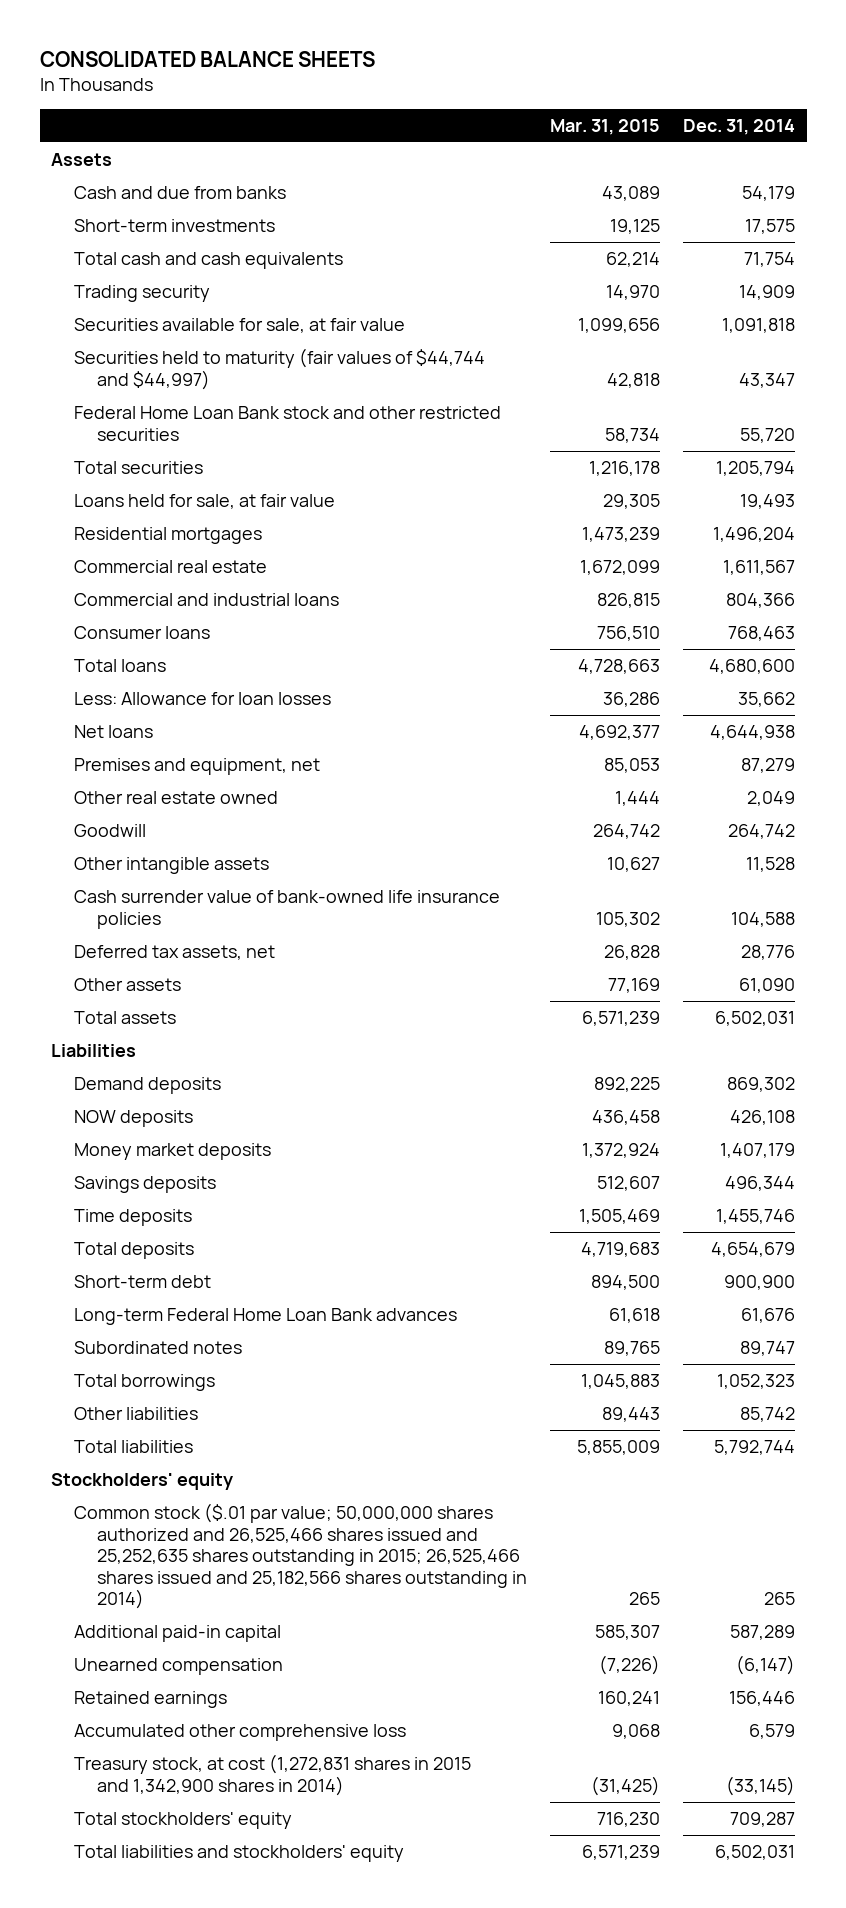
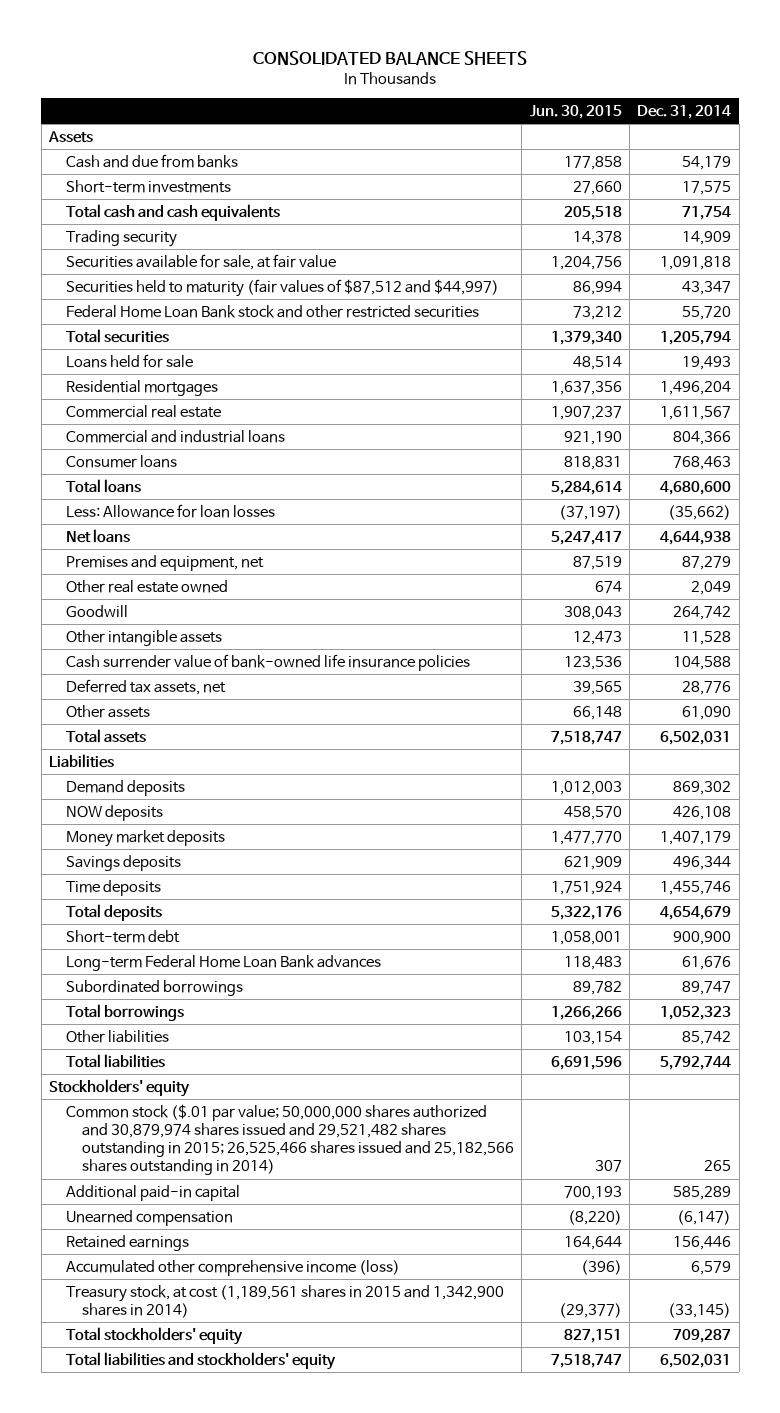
[549,118,660,135] Mar. 31, 2015 -> none
none -> [529,105,622,120] Jun. 30, 2015
[73,347,485,390] Securities held to maturity (fair values of $44,744 and $44,997) -> [65,278,499,297] Securities held to maturity (fair values of $87,512 and $44,997)
[73,493,335,509] Loans held for sale, at fair value -> [65,353,193,368] Loans held for sale
[738,691,796,707] 35,662 -> [668,504,732,520] (35,662)
[73,1340,242,1354] Subordinated notes -> [65,979,243,996] Subordinated borrowings
[73,1502,527,1610] Common stock ($.01 par value; 50,000,000 shares authorized and 26,525,466 shares issued and 25,252,635 shares outstanding in 2015; 26,525,466 shares issued and 25,182,566 shares outstanding in 2014) -> [65,1103,515,1176] Common stock ($.01 par value; 50,000,000 shares authorized and 30,879,974 shares issued and 29,521,482 shares outstanding in 2015; 26,525,466 shares issued and 25,182,566 shares outstanding in 2014)
[730,1624,796,1640] 587,289 -> [673,1185,732,1200] 585,289
[73,1723,406,1741] Accumulated other comprehensive loss -> [65,1259,400,1276] Accumulated other comprehensive income (loss)
[73,1753,471,1796] Treasury stock, at cost (1,272,831 shares in 2015 and 1,342,900 shares in 2014) -> [65,1284,504,1319] Treasury stock, at cost (1,189,561 shares in 2015 and 1,342,900 shares in 2014)

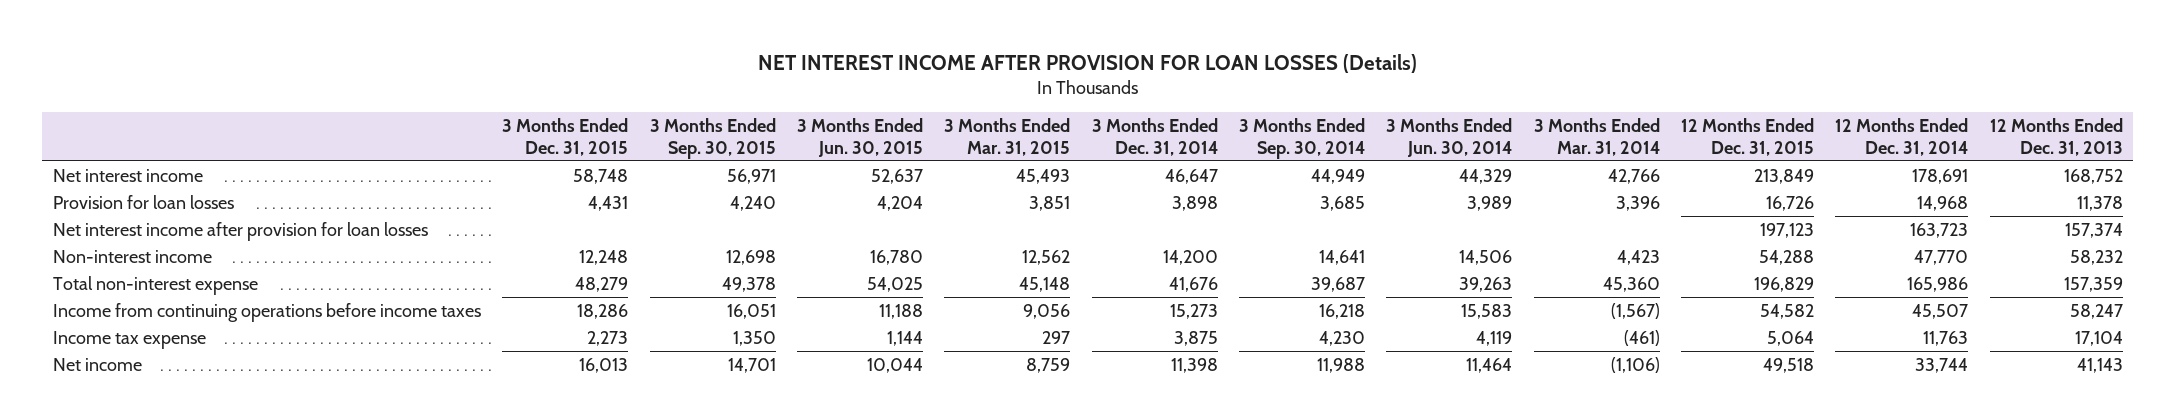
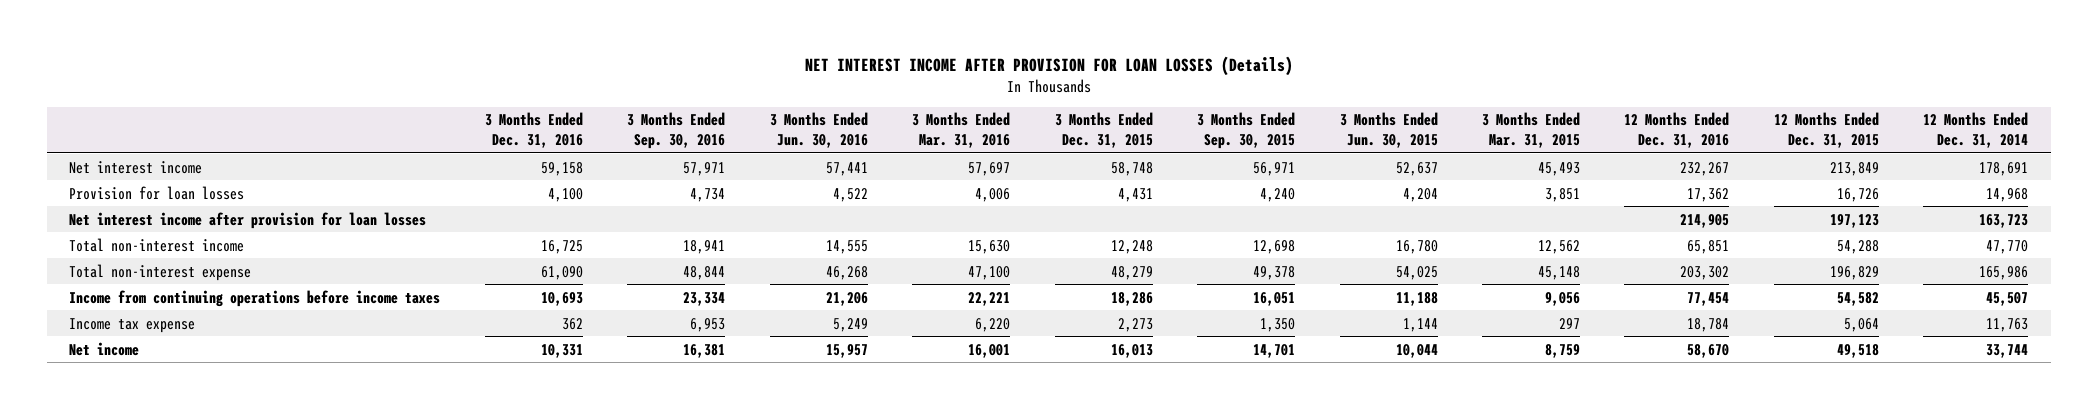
[1091,117,1218,156] 3 Months Ended Dec. 31, 2014 -> none
[1238,117,1365,159] 3 Months Ended Sep. 30, 2014 -> none
[1386,117,1513,157] 3 Months Ended Jun. 30, 2014 -> none
[1533,117,1660,156] 3 Months Ended Mar. 31, 2014 -> none
[1989,117,2123,156] 12 Months Ended Dec. 31, 2013 -> none
none -> [484,112,583,148] 3 Months Ended Dec. 31, 2016
none -> [627,112,726,149] 3 Months Ended Sep. 30, 2016
none -> [769,112,868,148] 3 Months Ended Jun. 30, 2016
none -> [912,112,1011,148] 3 Months Ended Mar. 31, 2016
none -> [1624,112,1730,148] 12 Months Ended Dec. 31, 2016
[53,249,213,263] Non-interest income -> [69,237,245,252] Total non-interest income

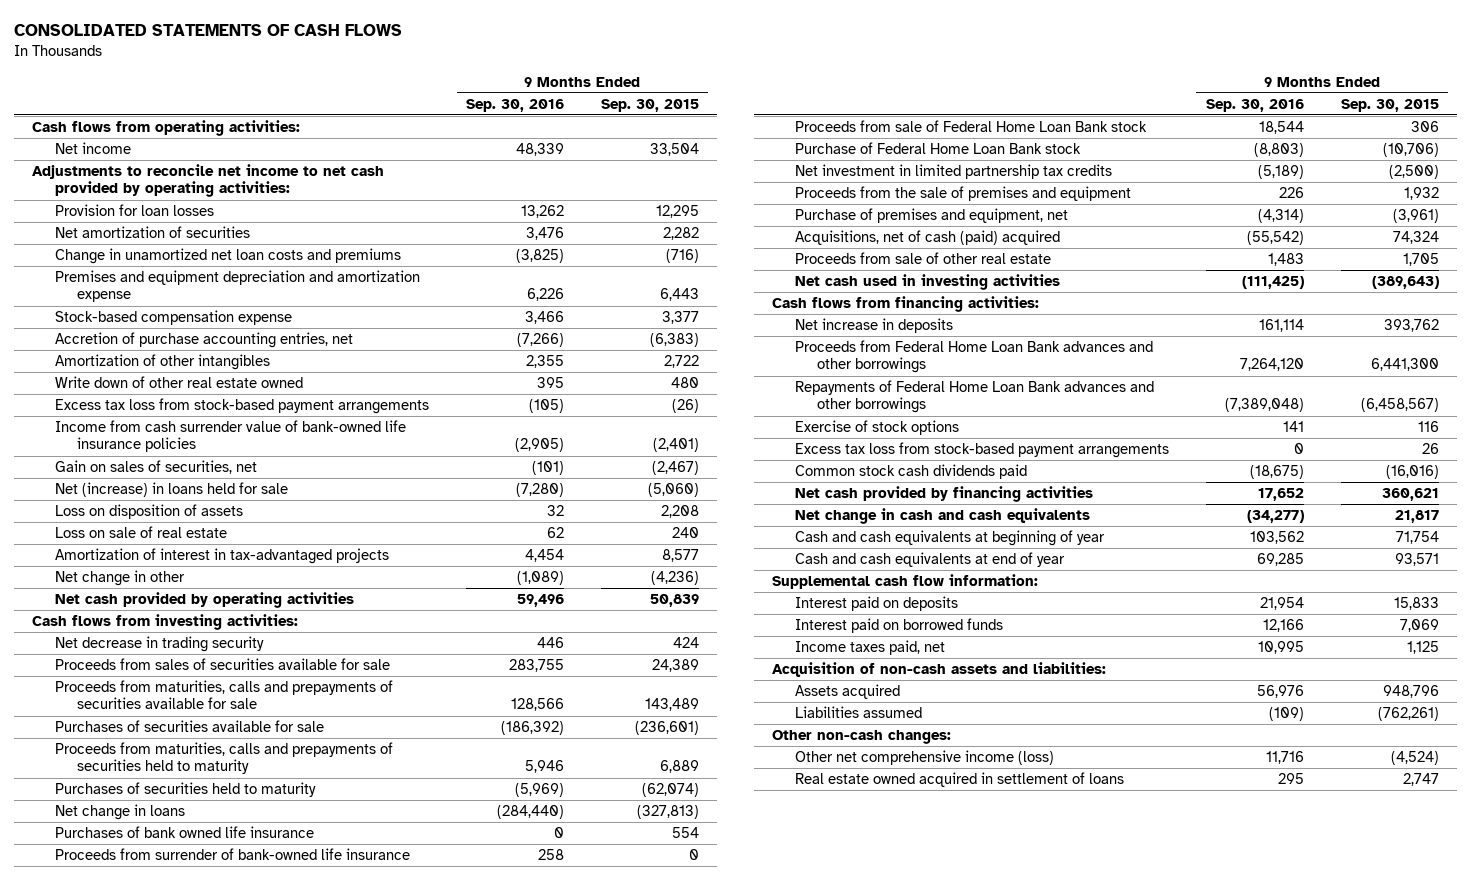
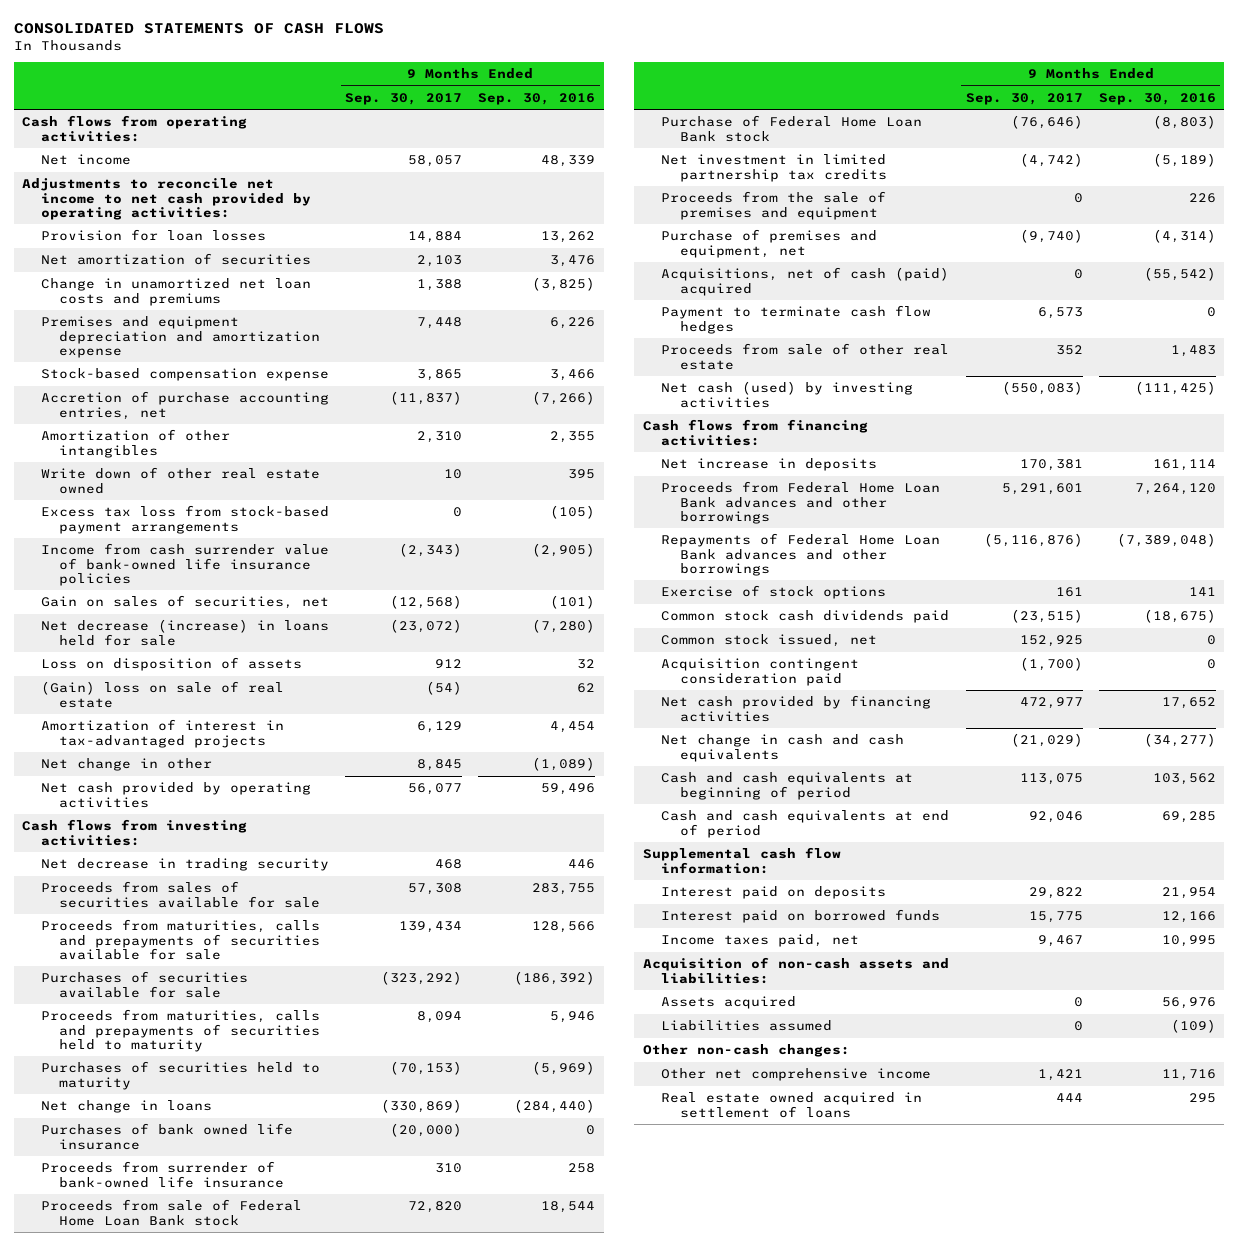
[600,98,699,112] Sep. 30, 2015 -> none
none -> [345,92,463,105] Sep. 30, 2017
[54,482,288,498] Net (increase) in loans held for sale -> [40,619,329,646] Net decrease (increase) in loans held for sale
[54,526,227,539] Loss on sale of real estate -> [40,681,284,708] (Gain) loss on sale of real estate
none -> [661,305,932,334] Payment to terminate cash flow hedges
[794,274,1060,291] Net cash used in investing activities -> [661,381,914,408] Net cash (used) by investing activities
[794,442,1169,459] Excess tax loss from stock-based payment arrangements -> none
none -> [661,634,878,648] Common stock issued, net
none -> [661,658,860,686] Acquisition contingent consideration paid
[794,530,1105,547] Cash and cash equivalents at beginning of year -> [661,772,914,800] Cash and cash equivalents at beginning of period
[794,552,1065,568] Cash and cash equivalents at end of year -> [661,810,950,838] Cash and cash equivalents at end of period
[794,750,1054,766] Other net comprehensive income (loss) -> [661,1068,932,1082] Other net comprehensive income

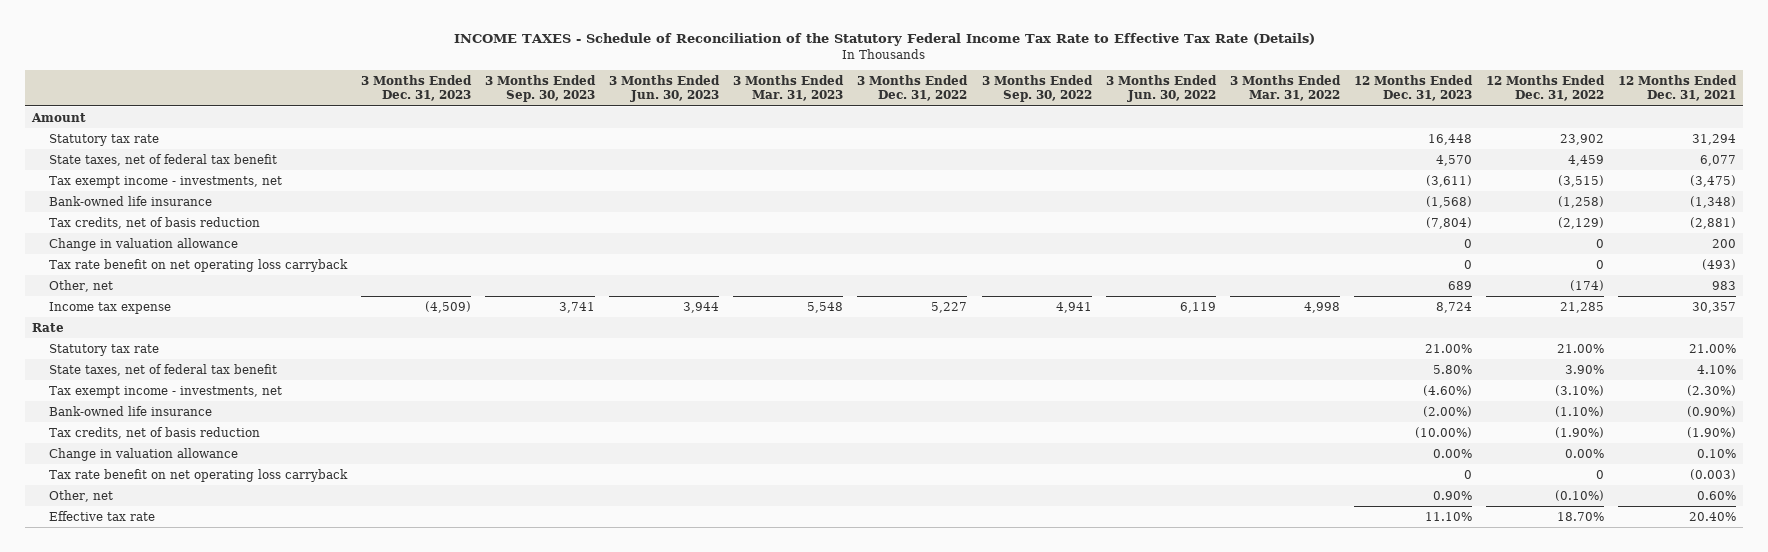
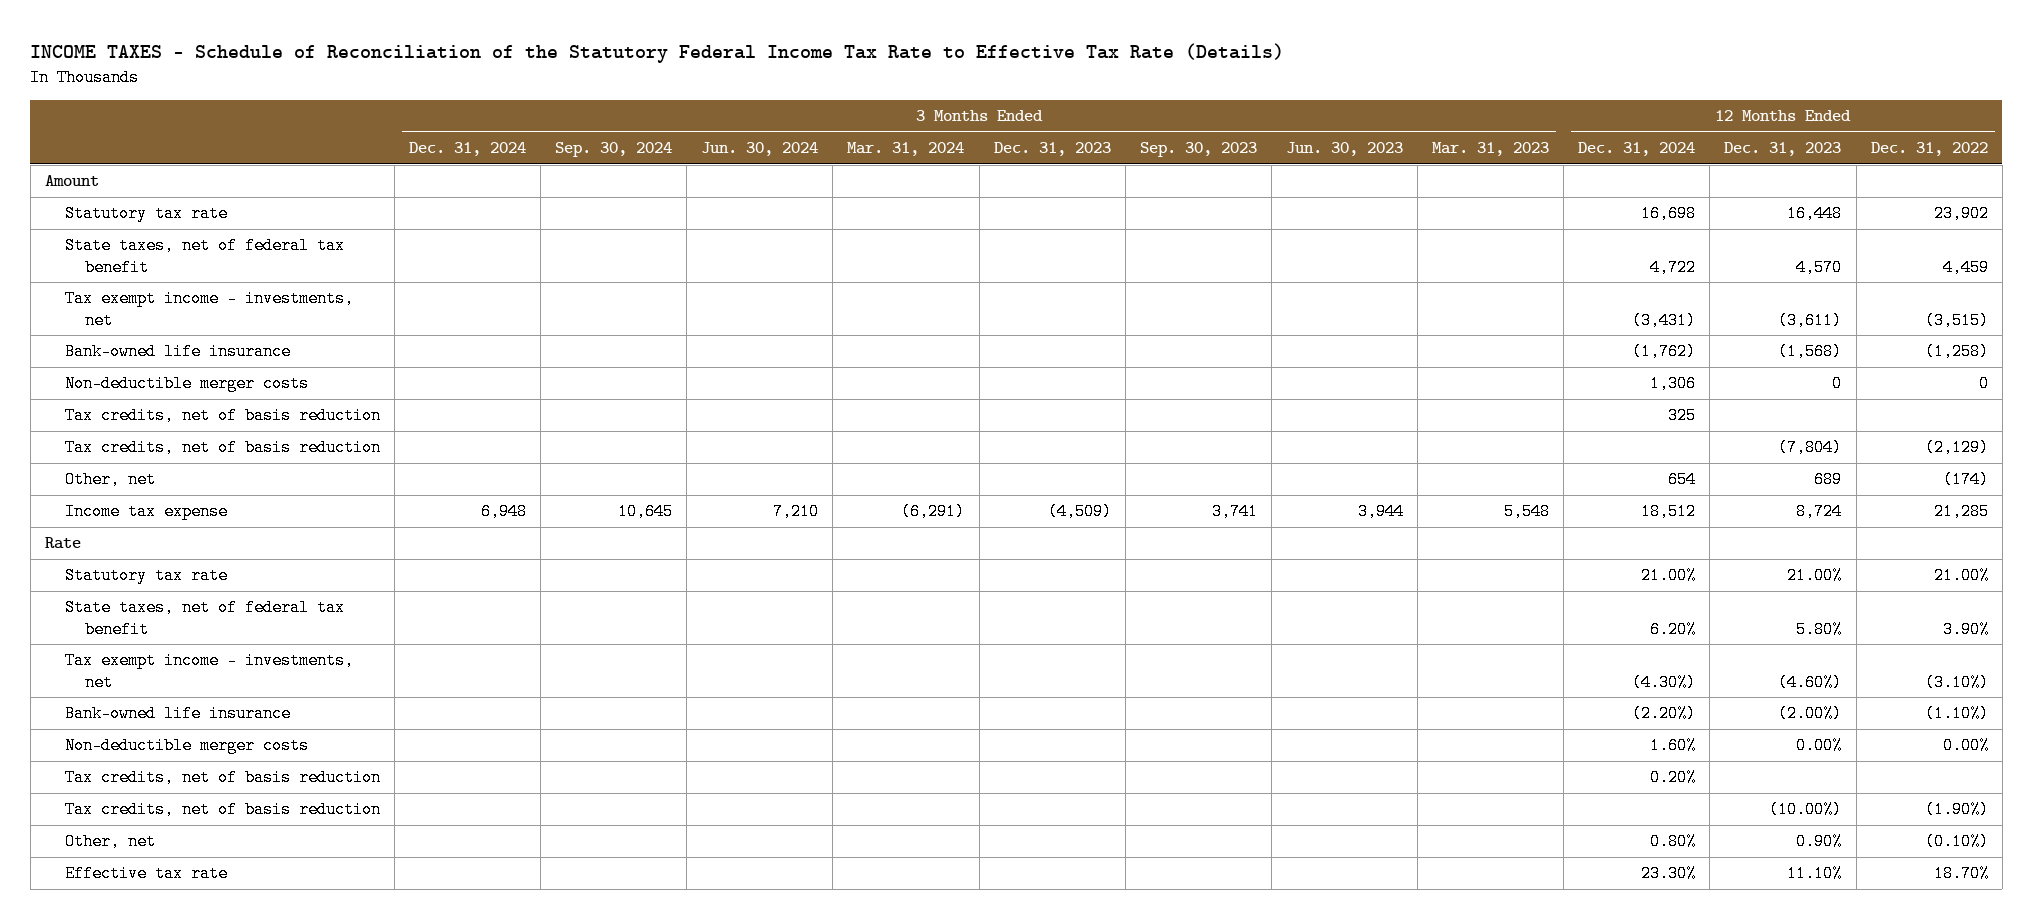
[857,74,969,102] 3 Months Ended Dec. 31, 2022 -> none
[981,74,1093,103] 3 Months Ended Sep. 30, 2022 -> none
[1105,74,1217,103] 3 Months Ended Jun. 30, 2022 -> none
[1229,74,1341,102] 3 Months Ended Mar. 31, 2022 -> none
[1617,74,1737,102] 12 Months Ended Dec. 31, 2021 -> none
none -> [408,142,526,157] Dec. 31, 2024
none -> [555,142,673,158] Sep. 30, 2024
none -> [701,142,819,157] Jun. 30, 2024
none -> [847,142,965,157] Mar. 31, 2024
none -> [1578,142,1696,157] Dec. 31, 2024
none -> [64,375,309,393] Non-deductible merger costs
none -> [64,407,381,425] Tax credits, net of basis reduction
[49,237,239,251] Change in valuation allowance -> none
[49,258,349,272] Tax rate benefit on net operating loss carryback -> none
none -> [64,737,309,755] Non-deductible merger costs
none -> [64,769,381,787] Tax credits, net of basis reduction
[49,447,239,461] Change in valuation allowance -> none
[49,468,349,482] Tax rate benefit on net operating loss carryback -> none

